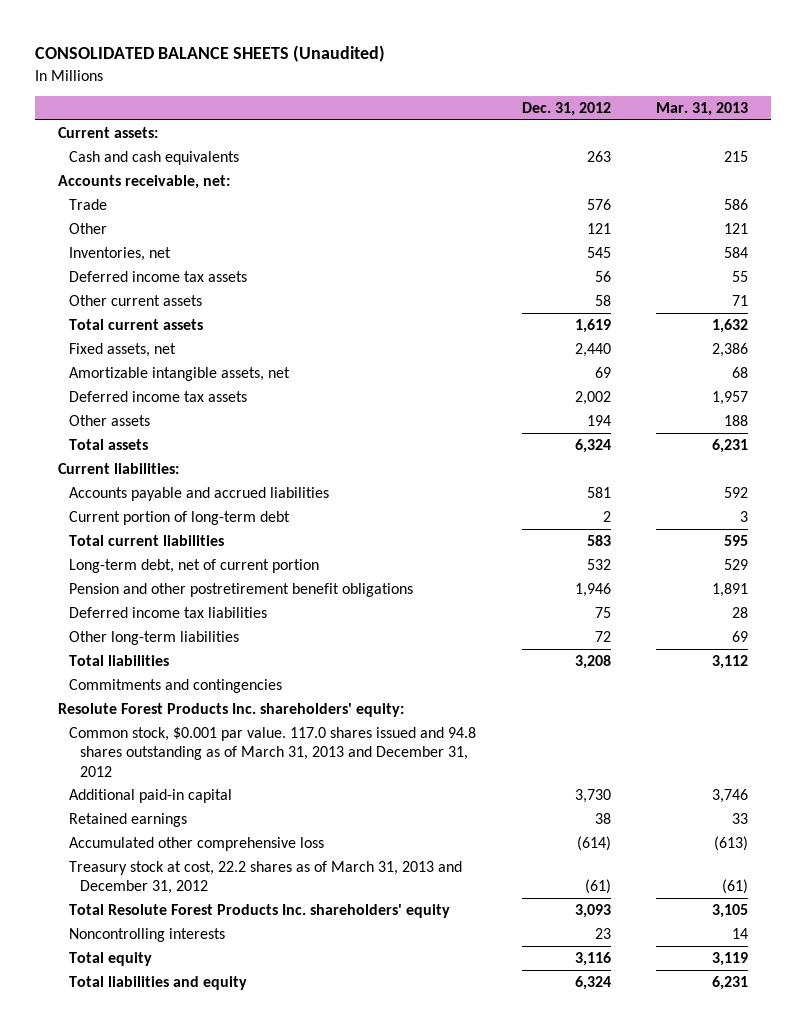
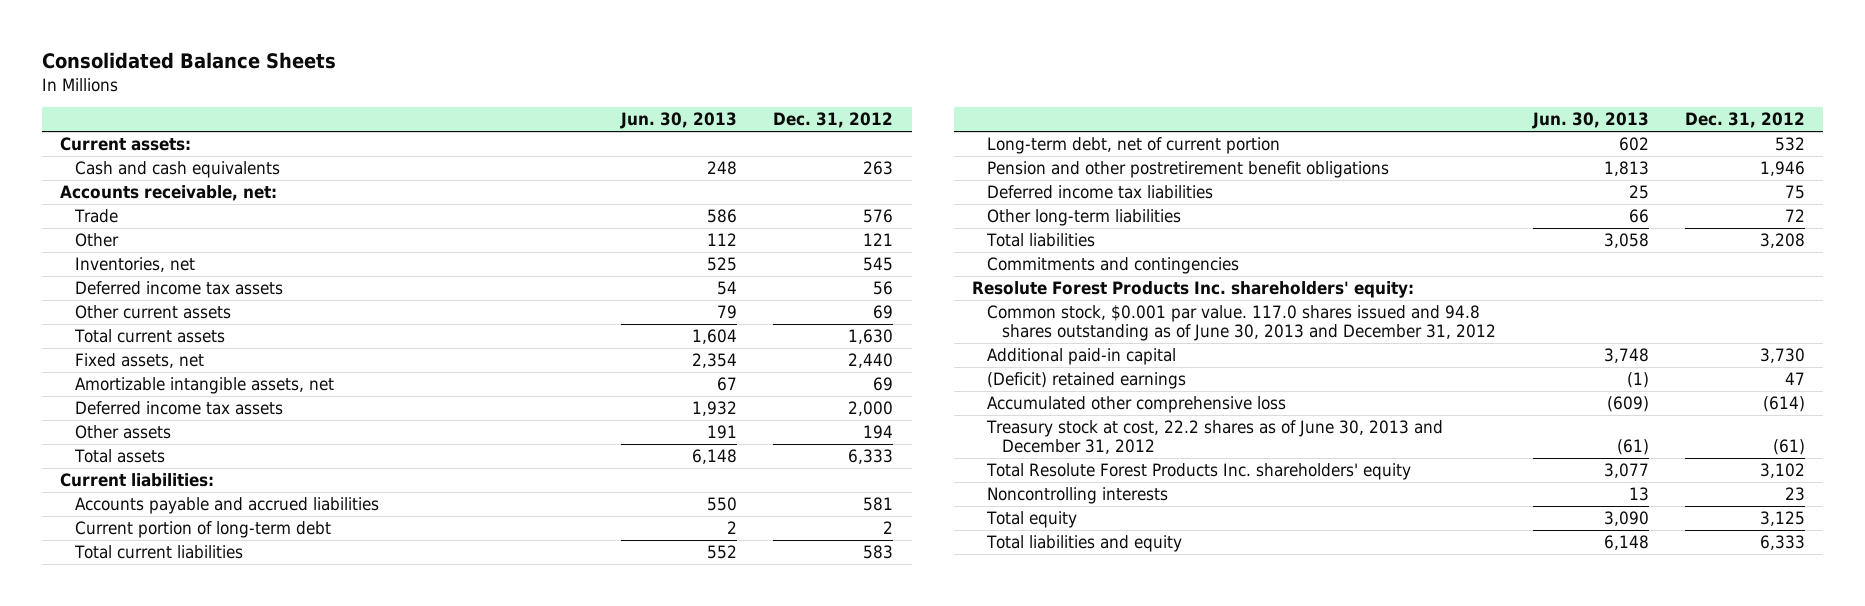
[35,45,386,63] CONSOLIDATED BALANCE SHEETS (Unaudited) -> [42,52,337,70] Consolidated Balance Sheets
[656,102,749,117] Mar. 31, 2013 -> none
none -> [620,112,738,130] Jun. 30, 2013
[594,294,611,306] 58 -> [873,304,894,319] 69
[574,318,611,333] 1,619 -> [848,328,894,344] 1,630
[574,390,611,405] 2,002 -> [848,400,894,416] 2,000
[574,438,611,453] 6,324 -> [848,448,894,464] 6,333
[69,726,477,777] Common stock, $0.001 par value. 117.0 shares issued and 94.8 shares outstanding as of March 31, 2013 and December 31, 2012 -> [987,304,1497,342] Common stock, $0.001 par value. 117.0 shares issued and 94.8 shares outstanding as of June 30, 2013 and December 31, 2012
[69,812,188,827] Retained earnings -> [987,371,1187,389] (Deficit) retained earnings
[594,812,611,824] 38 -> [1785,371,1806,385] 47
[69,860,463,895] Treasury stock at cost, 22.2 shares as of March 31, 2013 and December 31, 2012 -> [986,419,1444,455] Treasury stock at cost, 22.2 shares as of June 30, 2013 and December 31, 2012
[574,903,611,918] 3,093 -> [1760,462,1806,478] 3,102
[574,951,611,966] 3,116 -> [1760,510,1806,526] 3,125
[574,975,611,990] 6,324 -> [1760,534,1806,550] 6,333

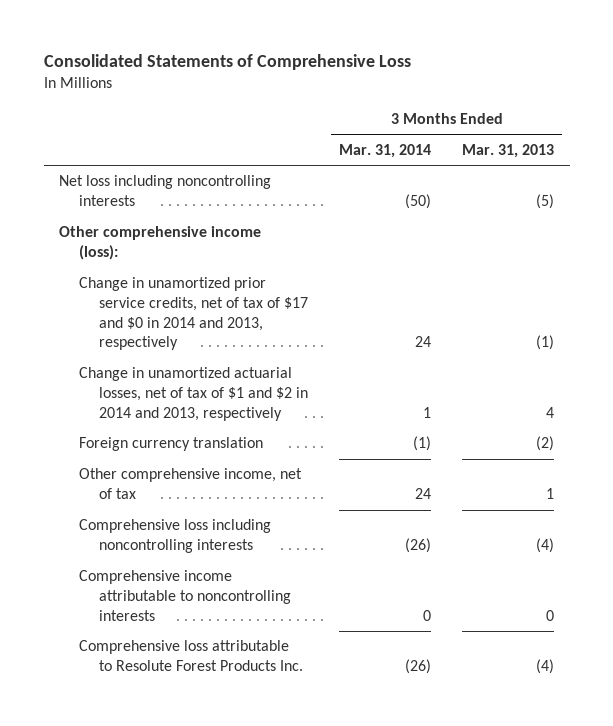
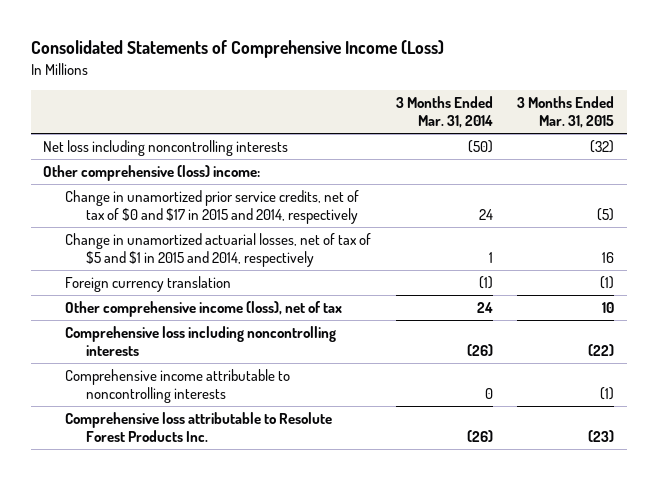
[43,54,411,71] Consolidated Statements of Comprehensive Loss -> [31,40,445,59] Consolidated Statements of Comprehensive Income (Loss)
[462,143,555,158] Mar. 31, 2013 -> none
none -> [517,95,615,129] 3 Months Ended Mar. 31, 2015
[59,226,262,261] Other comprehensive income (loss): -> [43,164,261,181] Other comprehensive (loss) income:
[79,277,309,351] Change in unamortized prior service credits, net of tax of $17 and $0 in 2014 and 2013, respectively -> [64,189,359,225] Change in unamortized prior service credits, net of tax of $0 and $17 in 2015 and 2014, respectively
[79,367,309,421] Change in unamortized actuarial losses, net of tax of $1 and $2 in 2014 and 2013, respectively -> [64,232,371,268] Change in unamortized actuarial losses, net of tax of $5 and $1 in 2015 and 2014, respectively
[79,468,303,500] Other comprehensive income, net of tax -> [64,300,342,317] Other comprehensive income (loss), net of tax

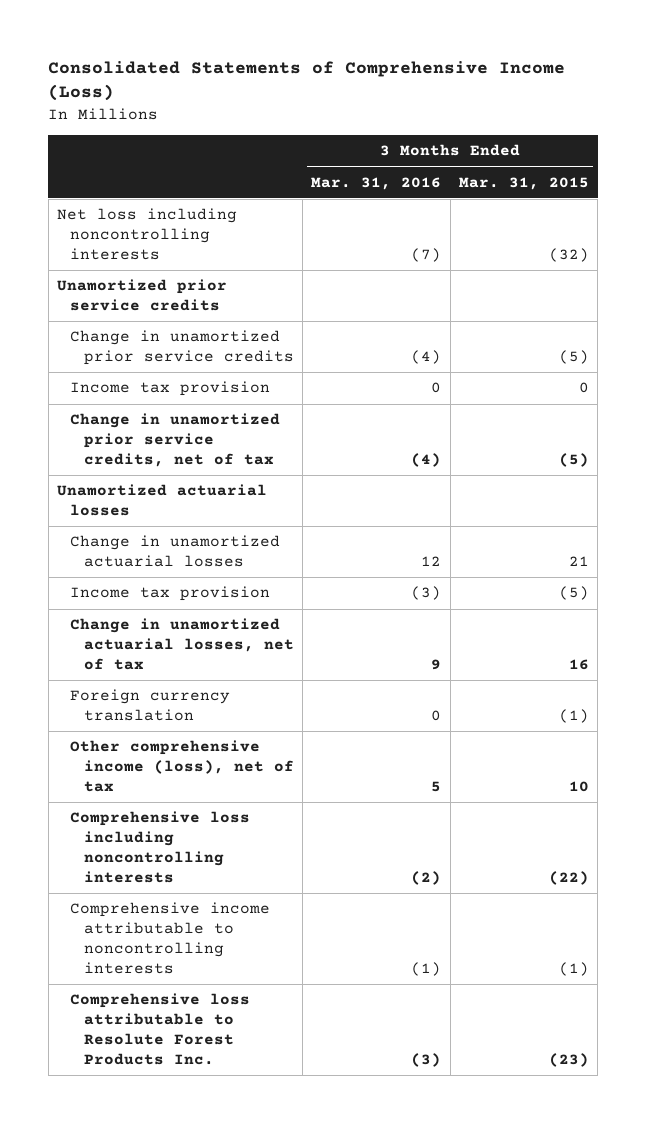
[395,95,493,129] 3 Months Ended Mar. 31, 2014 -> none
none -> [311,176,442,190] Mar. 31, 2016
[43,164,261,181] Other comprehensive (loss) income: -> none
none -> [57,279,228,312] Unamortized prior service credits
none -> [70,330,294,366] Change in unamortized prior service credits
none -> [70,381,271,397] Income tax provision
[64,189,359,225] Change in unamortized prior service credits, net of tax of $0 and $17 in 2015 and 2014, respectively -> [70,413,281,468] Change in unamortized prior service credits, net of tax
none -> [57,484,268,517] Unamortized actuarial losses
none -> [70,535,281,568] Change in unamortized actuarial losses
none -> [70,586,271,602] Income tax provision
[64,232,371,268] Change in unamortized actuarial losses, net of tax of $5 and $1 in 2015 and 2014, respectively -> [70,618,294,671] Change in unamortized actuarial losses, net of tax

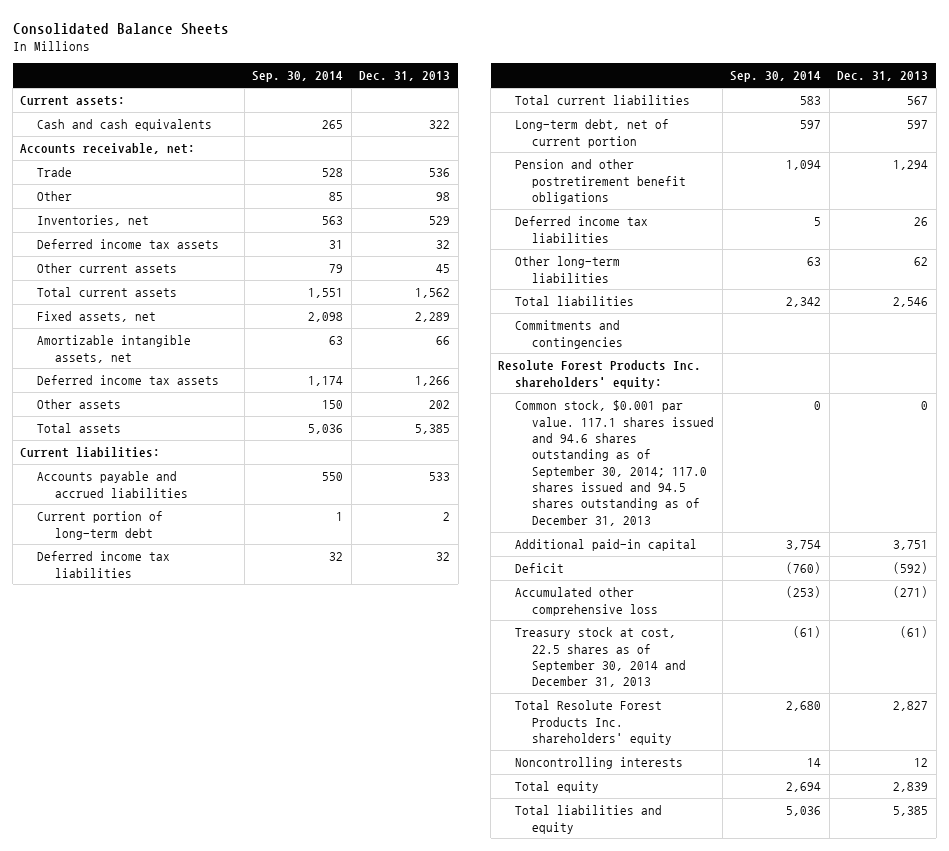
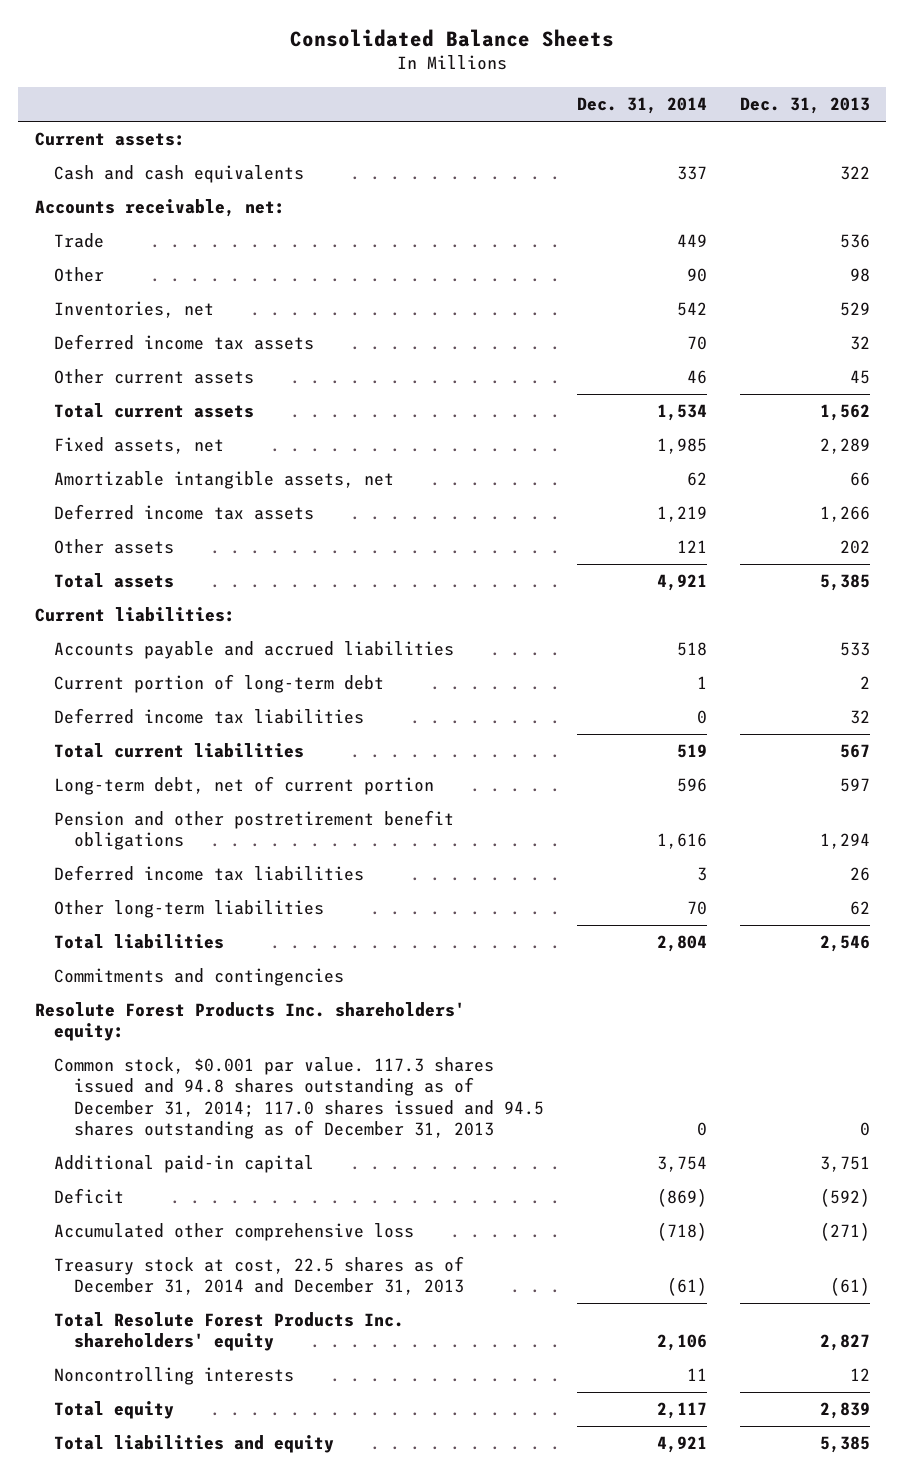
[252,71,344,83] Sep. 30, 2014 -> none
none -> [576,97,707,115] Dec. 31, 2014
[515,400,715,526] Common stock, $0.001 par value. 117.1 shares issued and 94.6 shares outstanding as of September 30, 2014; 117.0 shares issued and 94.5 shares outstanding as of December 31, 2013 -> [54,1057,544,1139] Common stock, $0.001 par value. 117.3 shares issued and 94.8 shares outstanding as of December 31, 2014; 117.0 shares issued and 94.5 shares outstanding as of December 31, 2013
[515,627,687,688] Treasury stock at cost, 22.5 shares as of September 30, 2014 and December 31, 2013 -> [54,1256,465,1296] Treasury stock at cost, 22.5 shares as of December 31, 2014 and December 31, 2013

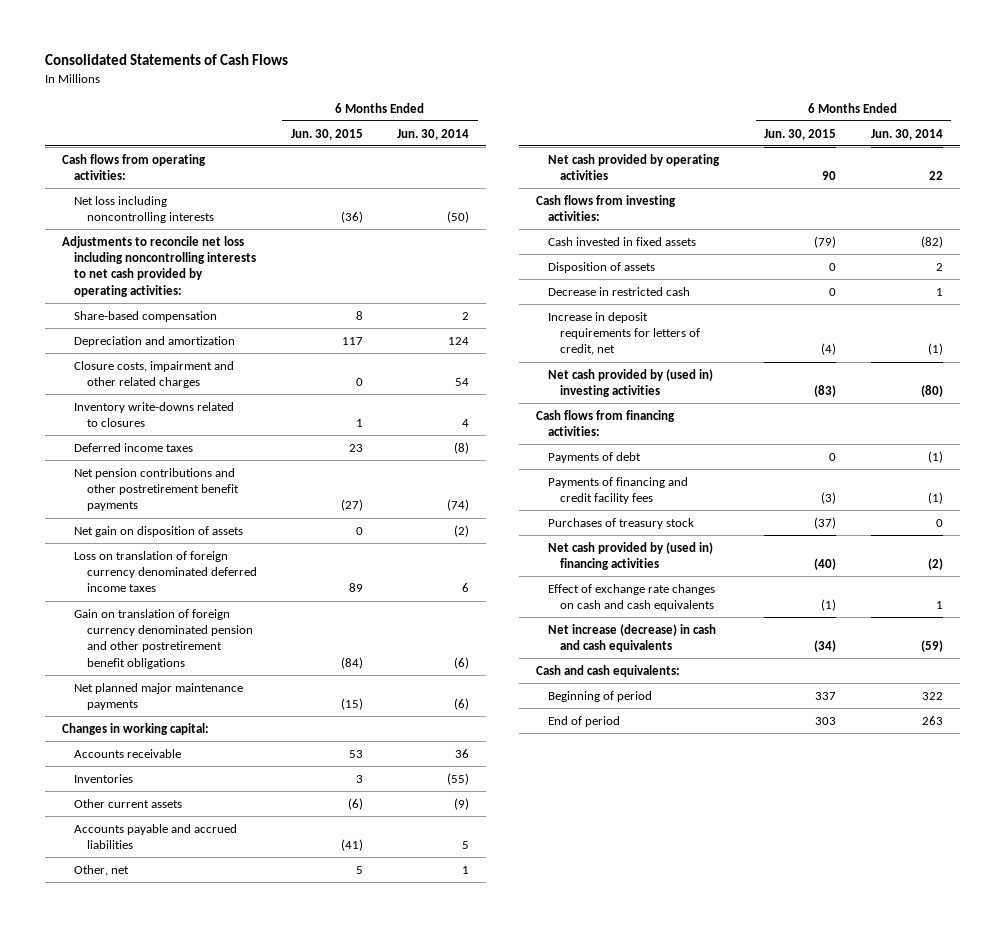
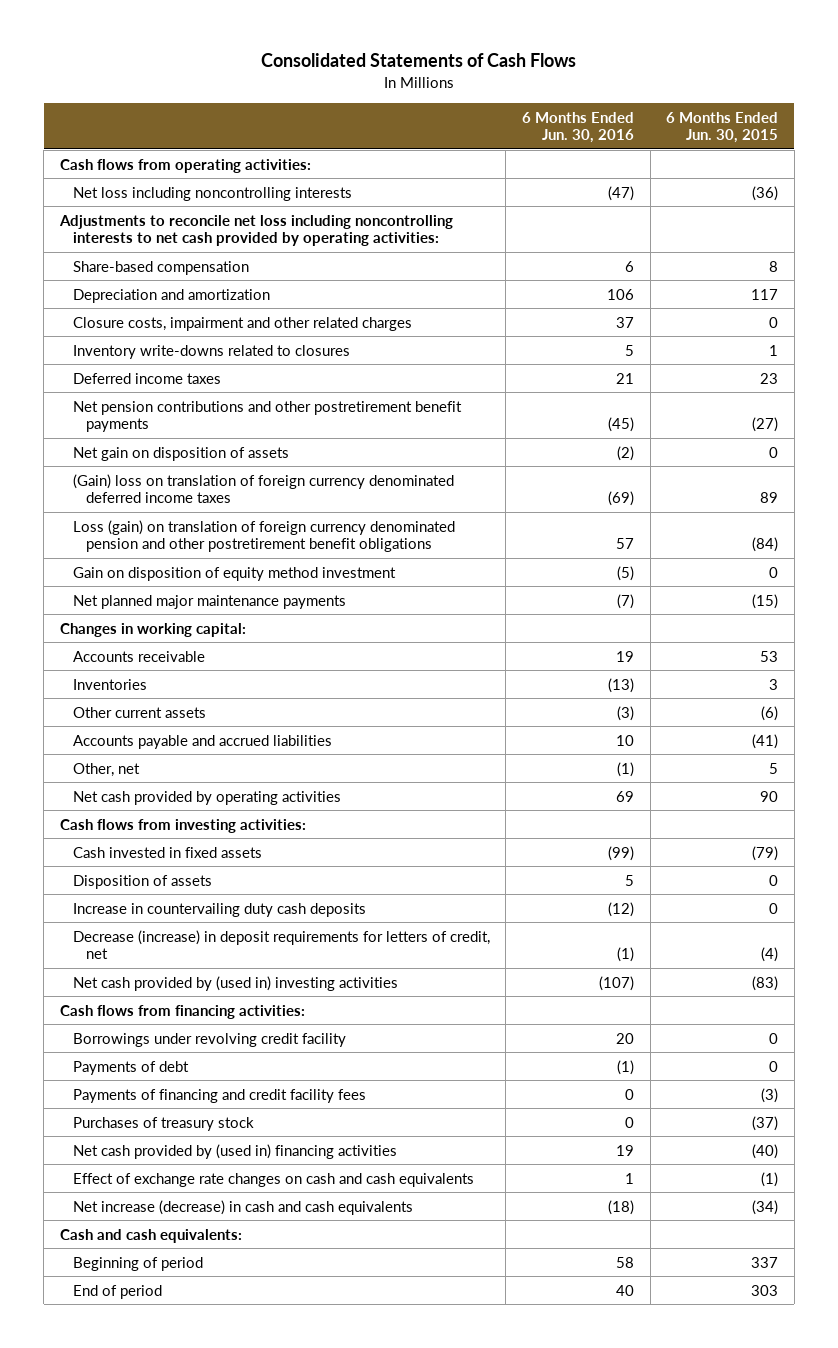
[397,128,470,140] Jun. 30, 2014 -> none
none -> [521,111,634,144] 6 Months Ended Jun. 30, 2016
[74,550,257,593] Loss on translation of foreign currency denominated deferred income taxes -> [72,473,454,504] (Gain) loss on translation of foreign currency denominated deferred income taxes
[74,608,253,669] Gain on translation of foreign currency denominated pension and other postretirement benefit obligations -> [72,519,455,553] Loss (gain) on translation of foreign currency denominated pension and other postretirement benefit obligations
none -> [72,566,396,581] Gain on disposition of equity method investment
[547,286,690,296] Decrease in restricted cash -> none
none -> [72,902,366,917] Increase in countervailing duty cash deposits
[547,311,701,356] Increase in deposit requirements for letters of credit, net -> [72,929,490,960] Decrease (increase) in deposit requirements for letters of credit, net
none -> [72,1032,346,1047] Borrowings under revolving credit facility

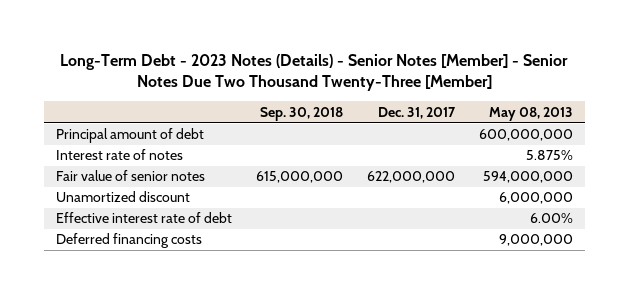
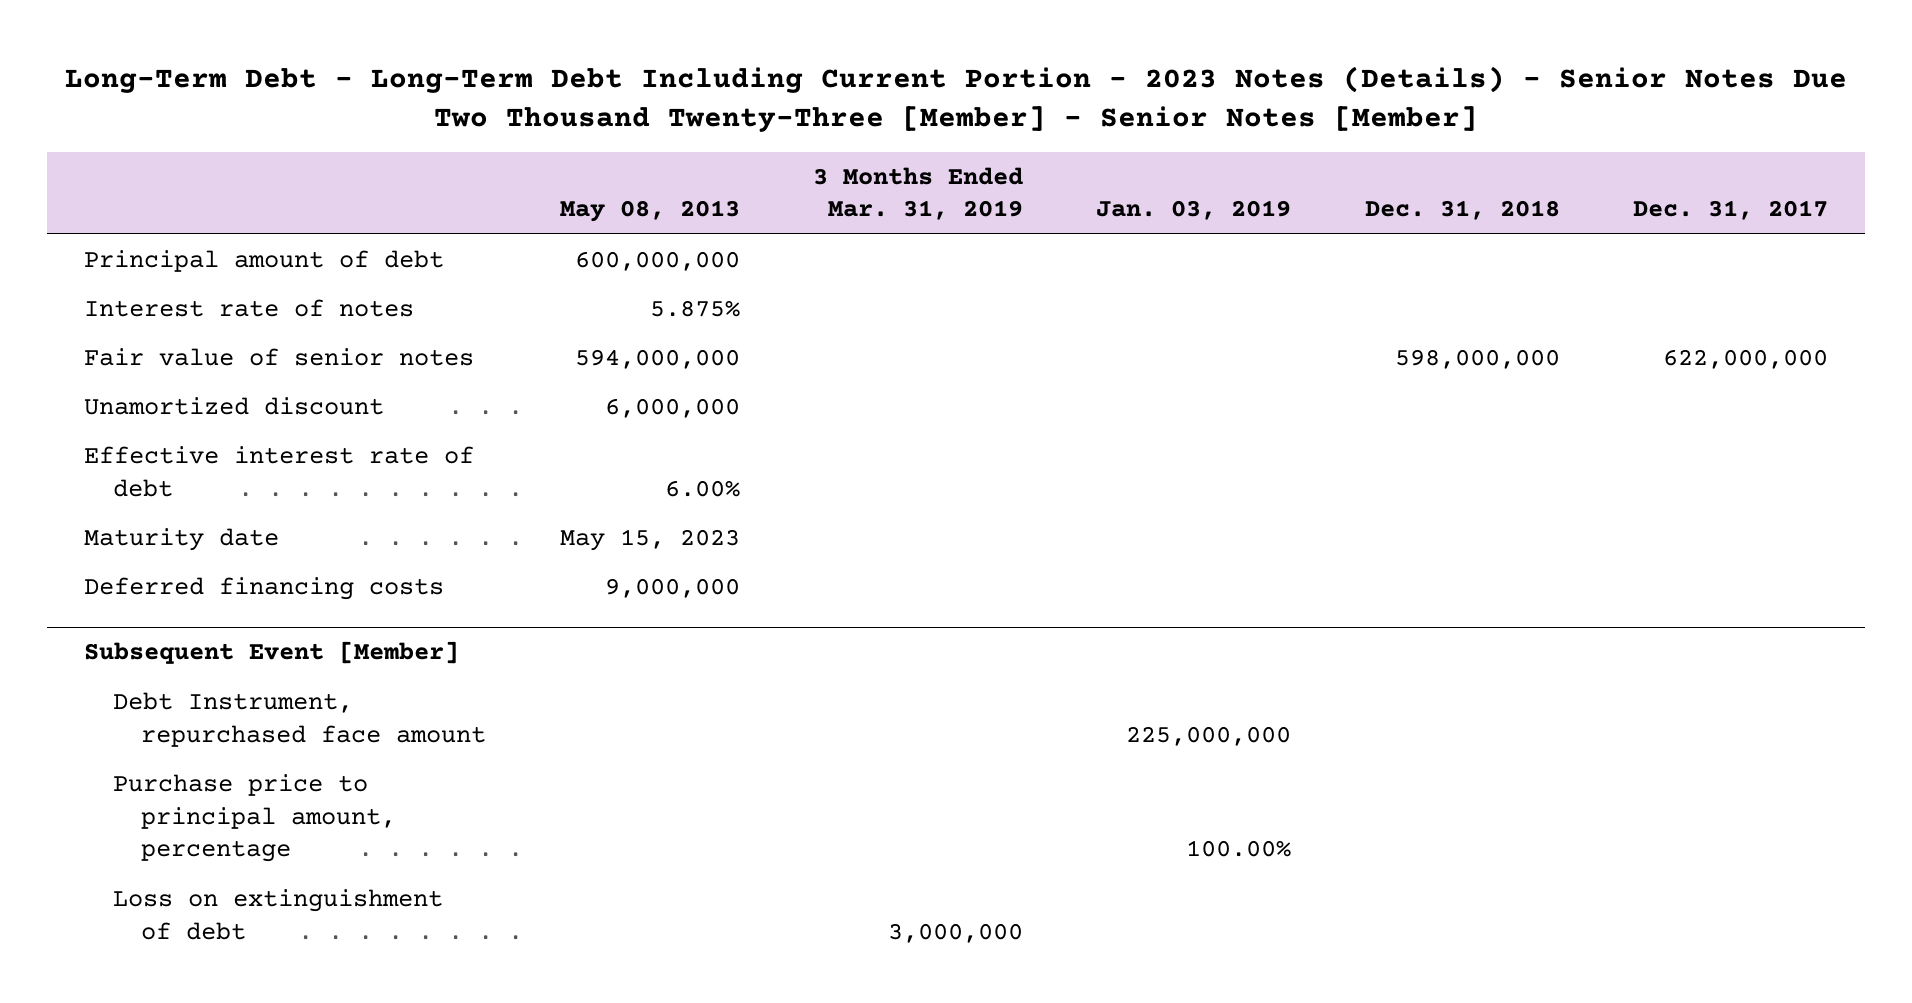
[60,53,569,92] Long-Term Debt - 2023 Notes (Details) - Senior Notes [Member] - Senior Notes Due Two Thousand Twenty-Three [Member] -> [64,65,1847,133] Long-Term Debt - Long-Term Debt Including Current Portion - 2023 Notes (Details) - Senior Notes Due Two Thousand Twenty-Three [Member] - Senior Notes [Member]
[259,106,343,121] Sep. 30, 2018 -> none
none -> [813,166,1024,221] 3 Months Ended Mar. 31, 2019
none -> [1096,200,1292,221] Jan. 03, 2019
none -> [1364,200,1560,221] Dec. 31, 2018
none -> [83,527,279,551] Maturity date
none -> [83,641,459,665] Subsequent Event [Member]
none -> [112,691,487,747] Debt Instrument, repurchased face amount
none -> [112,773,397,863] Purchase price to principal amount, percentage
none -> [112,888,443,940] Loss on extinguishment of debt

